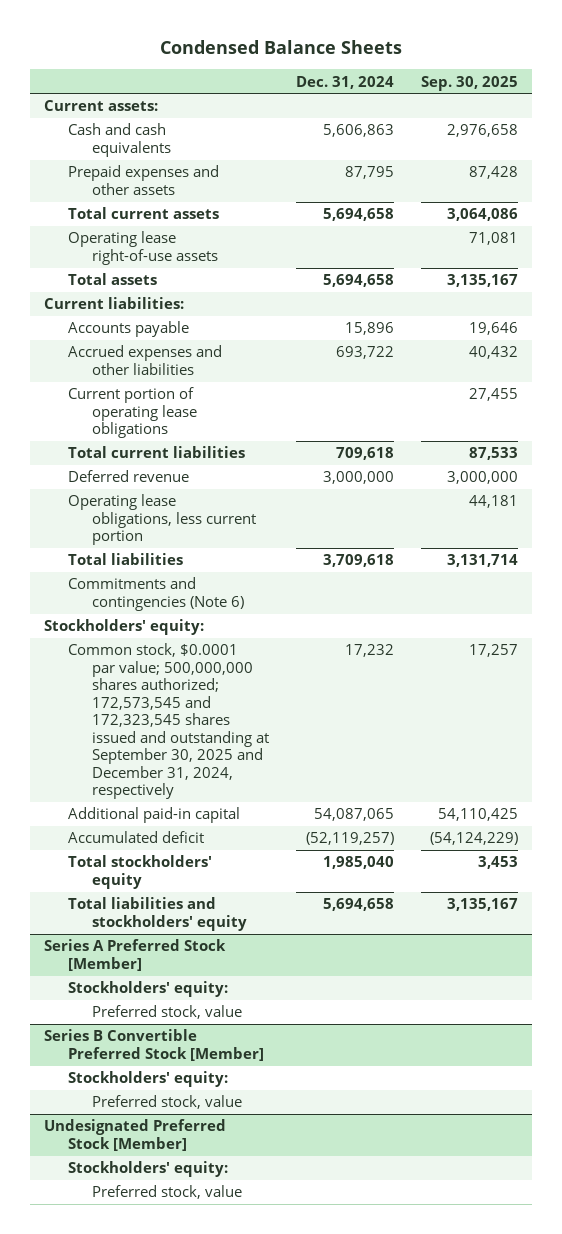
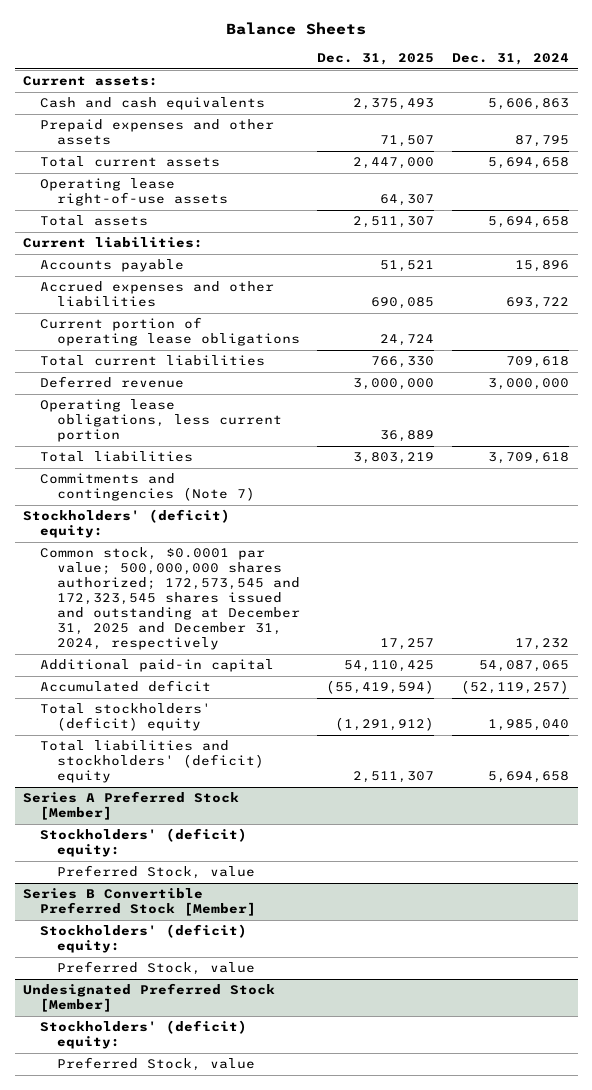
[160,39,403,54] Condensed Balance Sheets -> [226,22,367,36] Balance Sheets
[421,75,519,91] Sep. 30, 2025 -> none
none -> [317,53,435,66] Dec. 31, 2025
[67,577,244,611] Commitments and contingencies (Note 6) -> [40,473,256,502] Commitments and contingencies (Note 7)
[44,619,205,636] Stockholders' equity: -> [23,509,231,539] Stockholders' (deficit) equity:
[67,643,269,800] Common stock, $0.0001 par value; 500,000,000 shares authorized; 172,573,545 and 172,323,545 shares issued and outstanding at September 30, 2025 and December 31, 2024, respectively -> [40,547,301,650] Common stock, $0.0001 par value; 500,000,000 shares authorized; 172,573,545 and 172,323,545 shares issued and outstanding at December 31, 2025 and December 31, 2024, respectively
[67,855,212,889] Total stockholders' equity -> [40,703,212,732] Total stockholders' (deficit) equity
[67,897,247,931] Total liabilities and stockholders' equity -> [40,740,265,784] Total liabilities and stockholders' (deficit) equity
[67,981,228,998] Stockholders' equity: -> [40,828,248,858] Stockholders' (deficit) equity:
[91,1005,242,1020] Preferred stock, value -> [57,865,256,880] Preferred Stock, value
[67,1071,228,1088] Stockholders' equity: -> [40,924,248,954] Stockholders' (deficit) equity:
[91,1095,242,1110] Preferred stock, value -> [57,961,256,976] Preferred Stock, value
[67,1161,228,1178] Stockholders' equity: -> [40,1020,248,1050] Stockholders' (deficit) equity:
[91,1185,242,1200] Preferred stock, value -> [57,1057,256,1072] Preferred Stock, value

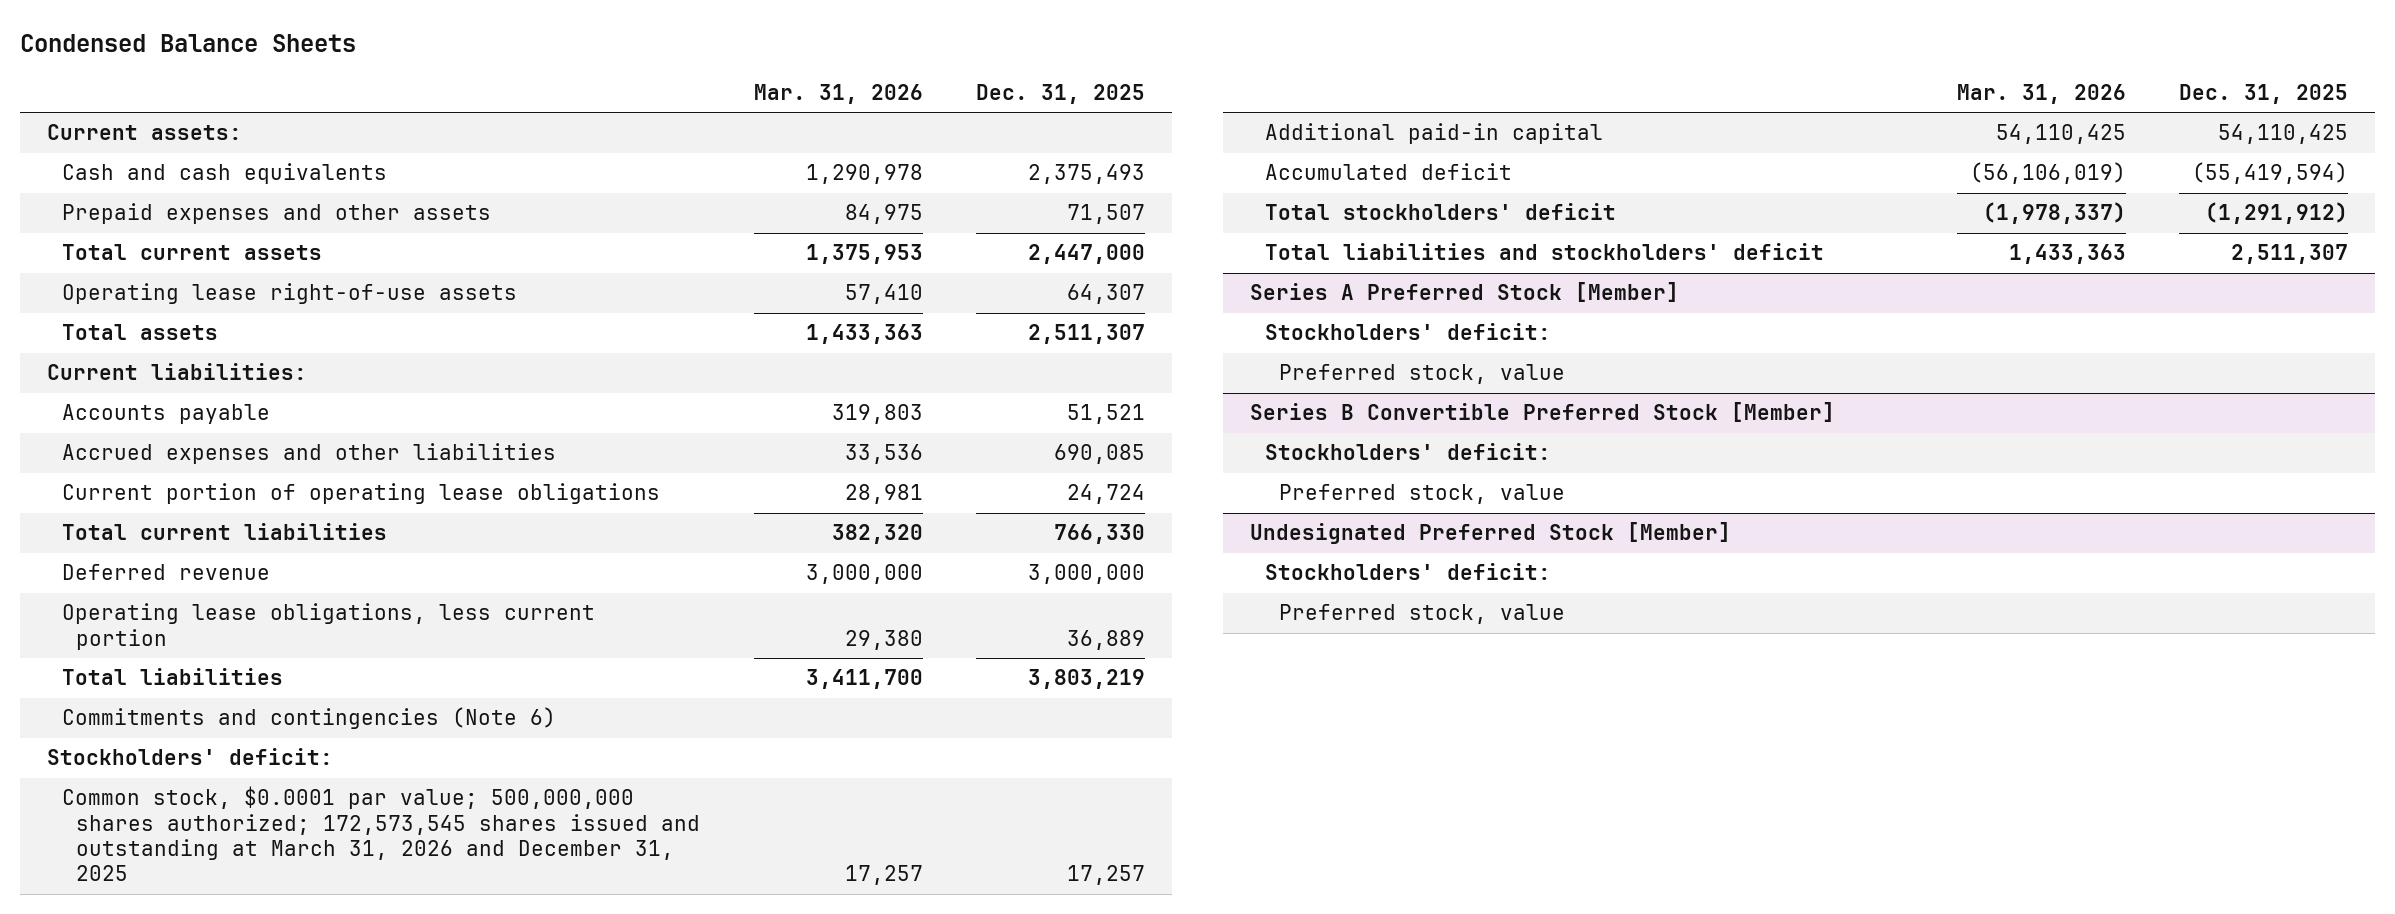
[226,22,367,36] Balance Sheets -> [20,33,357,52] Condensed Balance Sheets
[451,53,569,66] Dec. 31, 2024 -> none
none -> [753,83,923,104] Mar. 31, 2026
[40,473,256,502] Commitments and contingencies (Note 7) -> [61,707,556,730] Commitments and contingencies (Note 6)
[23,509,231,539] Stockholders' (deficit) equity: -> [46,748,333,766] Stockholders' deficit:
[40,547,301,650] Common stock, $0.0001 par value; 500,000,000 shares authorized; 172,573,545 and 172,323,545 shares issued and outstanding at December 31, 2025 and December 31, 2024, respectively -> [61,786,701,882] Common stock, $0.0001 par value; 500,000,000 shares authorized; 172,573,545 shares issued and outstanding at March 31, 2026 and December 31, 2025
[40,703,212,732] Total stockholders' (deficit) equity -> [1264,203,1616,221] Total stockholders' deficit
[40,740,265,784] Total liabilities and stockholders' (deficit) equity -> [1264,243,1824,261] Total liabilities and stockholders' deficit
[40,828,248,858] Stockholders' (deficit) equity: -> [1264,323,1551,341] Stockholders' deficit:
[57,865,256,880] Preferred Stock, value -> [1279,364,1566,385] Preferred stock, value
[40,924,248,954] Stockholders' (deficit) equity: -> [1264,443,1551,461] Stockholders' deficit:
[57,961,256,976] Preferred Stock, value -> [1279,484,1566,505] Preferred stock, value
[40,1020,248,1050] Stockholders' (deficit) equity: -> [1264,563,1551,581] Stockholders' deficit:
[57,1057,256,1072] Preferred Stock, value -> [1279,604,1566,625] Preferred stock, value

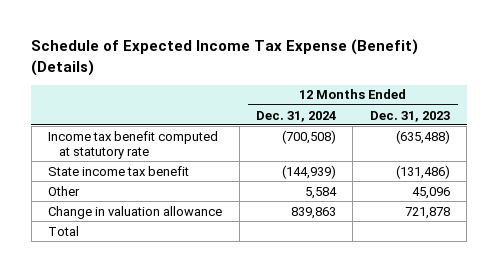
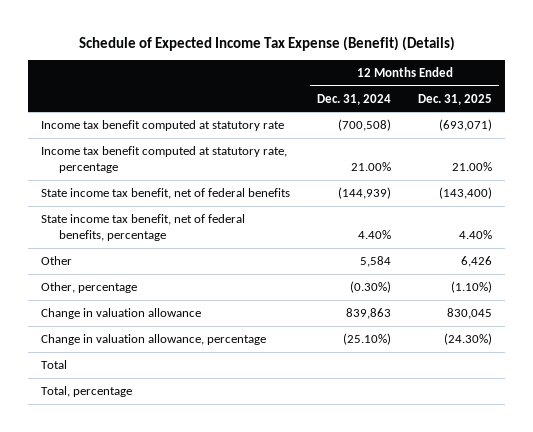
[369,110,450,122] Dec. 31, 2023 -> none
none -> [418,93,493,105] Dec. 31, 2025
none -> [41,145,288,174] Income tax benefit computed at statutory rate, percentage
[48,165,190,176] State income tax benefit -> [41,187,291,199] State income tax benefit, net of federal benefits
none -> [41,213,246,242] State income tax benefit, net of federal benefits, percentage
none -> [41,281,138,293] Other, percentage
none -> [41,333,267,345] Change in valuation allowance, percentage
none -> [41,385,133,397] Total, percentage

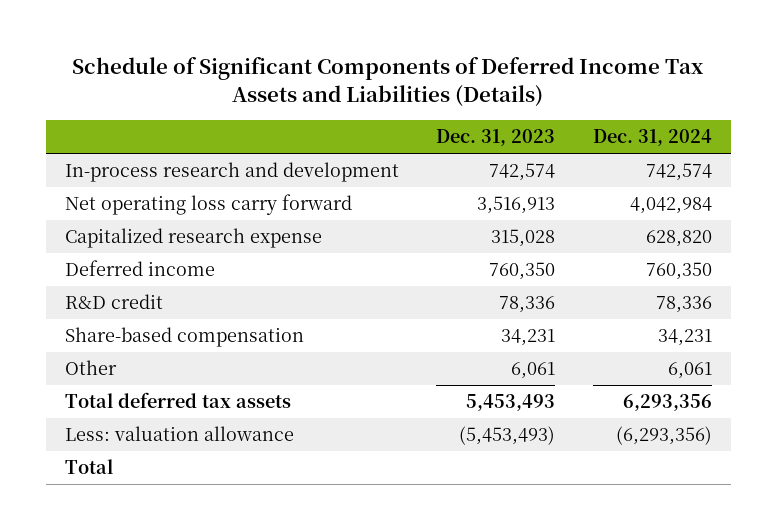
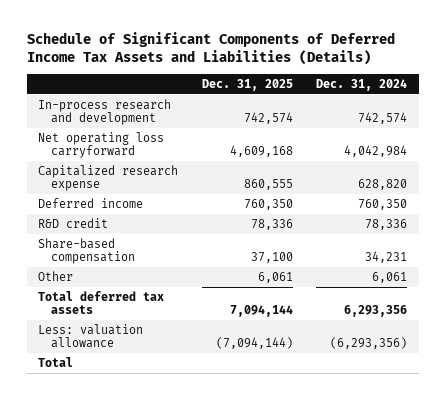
[436,129,556,147] Dec. 31, 2023 -> none
none -> [201,78,293,91] Dec. 31, 2025
[64,194,352,216] Net operating loss carry forward -> [38,131,165,159] Net operating loss carryforward

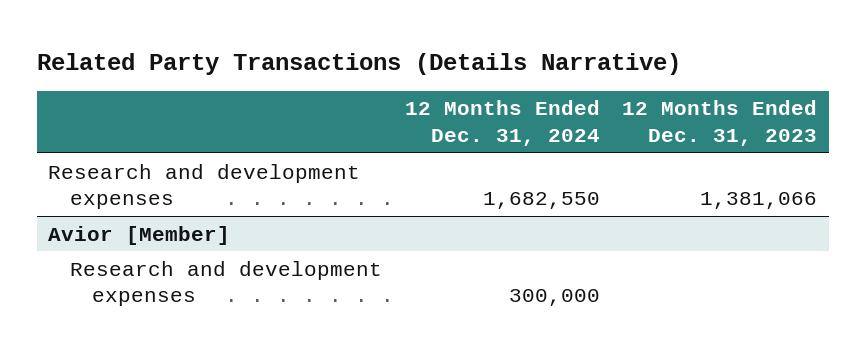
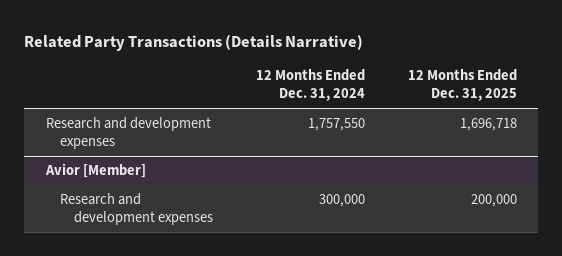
[622,100,818,147] 12 Months Ended Dec. 31, 2023 -> none
none -> [407,69,517,102] 12 Months Ended Dec. 31, 2025
[482,192,600,210] 1,682,550 -> [307,118,365,132] 1,757,550

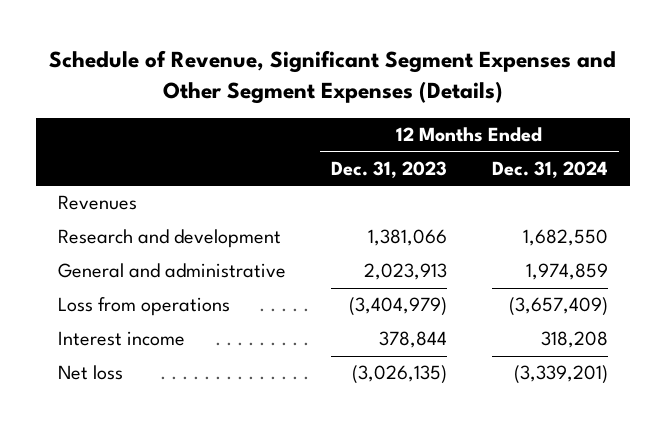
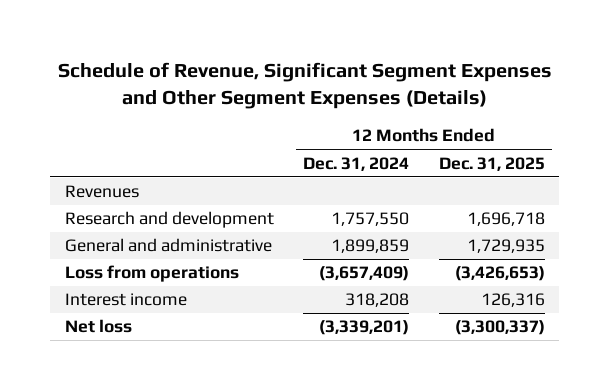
[330,161,447,179] Dec. 31, 2023 -> none
none -> [438,156,545,171] Dec. 31, 2025
[522,229,608,247] 1,682,550 -> [331,212,410,227] 1,757,550
[525,263,608,281] 1,974,859 -> [331,239,410,254] 1,899,859

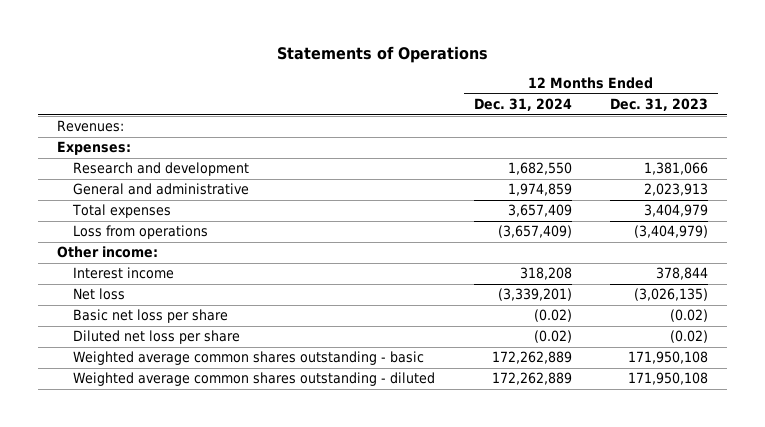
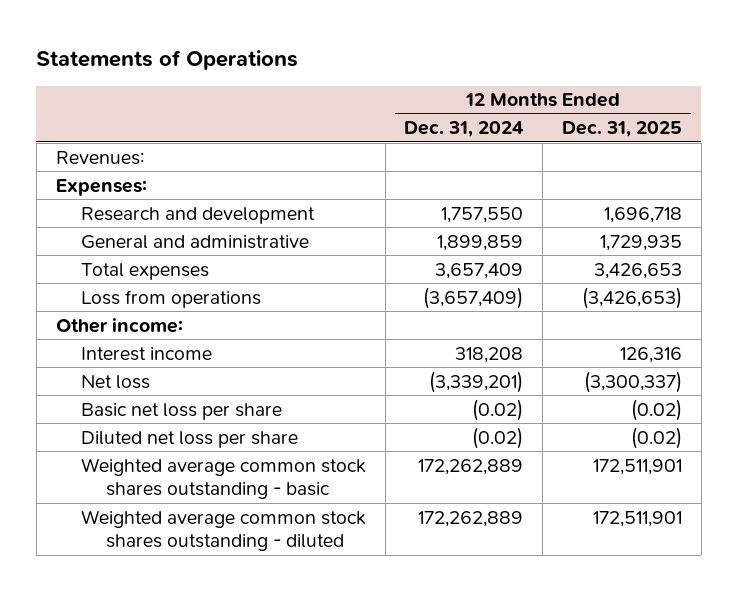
[610,97,709,111] Dec. 31, 2023 -> none
none -> [561,121,682,138] Dec. 31, 2025
[507,162,572,176] 1,682,550 -> [441,206,524,223] 1,757,550
[507,183,572,197] 1,974,859 -> [437,234,524,251] 1,899,859
[73,351,425,366] Weighted average common shares outstanding - basic -> [81,457,367,500] Weighted average common stock shares outstanding - basic
[73,372,436,387] Weighted average common shares outstanding - diluted -> [81,509,367,552] Weighted average common stock shares outstanding - diluted

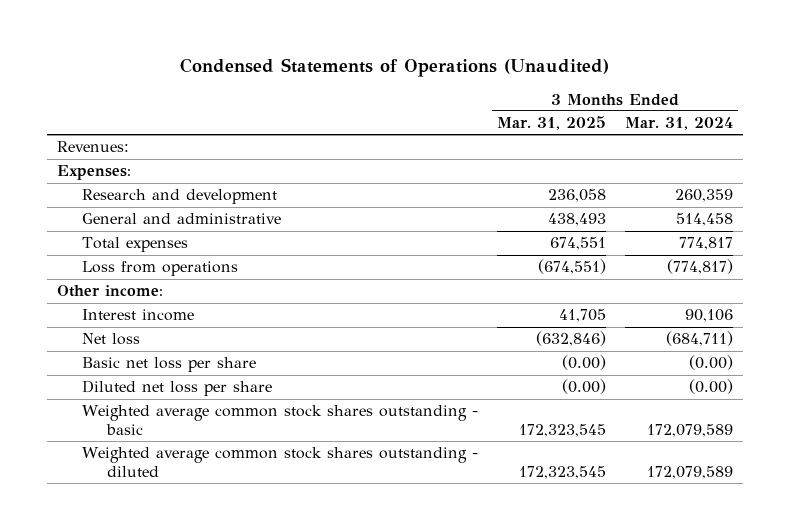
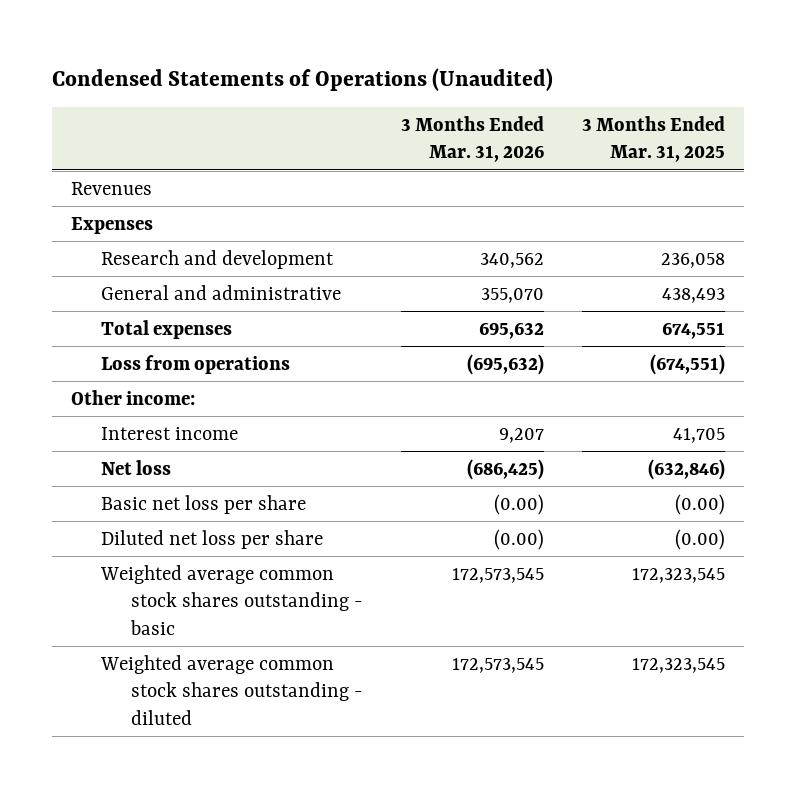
[625,117,734,131] Mar. 31, 2024 -> none
none -> [401,115,545,163] 3 Months Ended Mar. 31, 2026
[56,141,129,153] Revenues: -> [71,181,153,195] Revenues
[56,165,131,181] Expenses: -> [71,216,154,234] Expenses

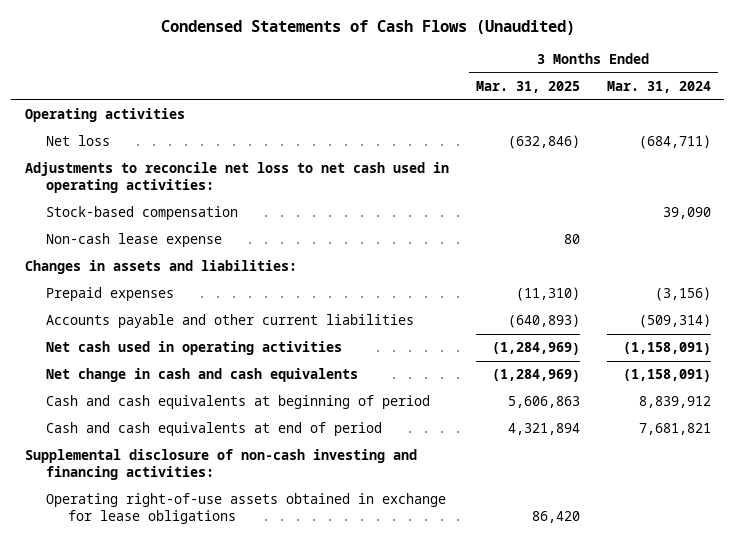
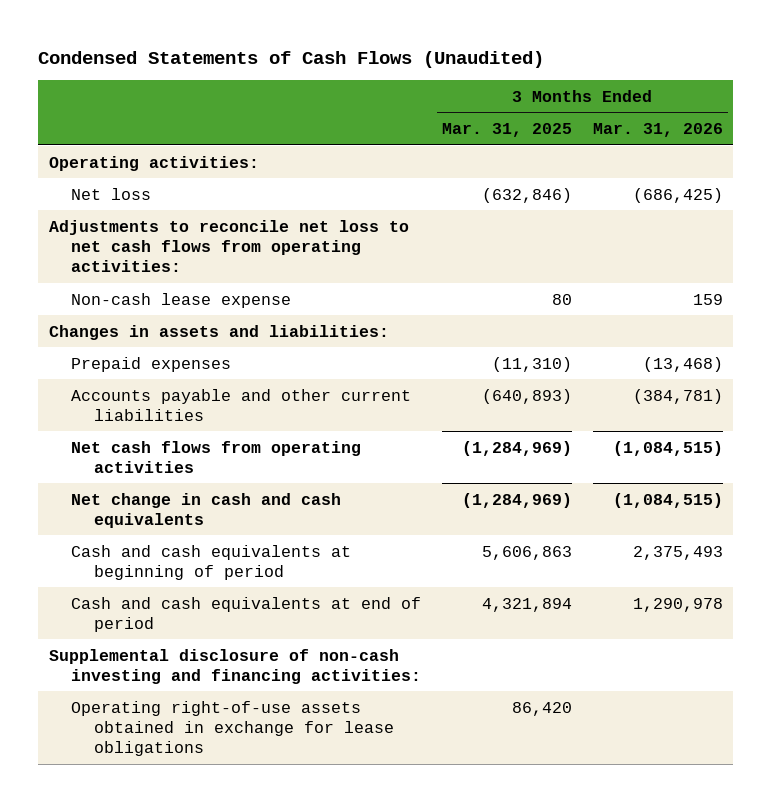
[606,81,711,94] Mar. 31, 2024 -> none
none -> [592,122,723,137] Mar. 31, 2026
[24,108,185,123] Operating activities -> [48,155,259,171] Operating activities:
[46,206,239,221] Stock-based compensation -> none
[24,162,449,194] Adjustments to reconcile net loss to net cash used in operating activities: -> [48,219,409,272] Adjustments to reconcile net loss to net cash flows from operating activities:
[46,341,343,356] Net cash used in operating activities -> [71,440,362,473] Net cash flows from operating activities

